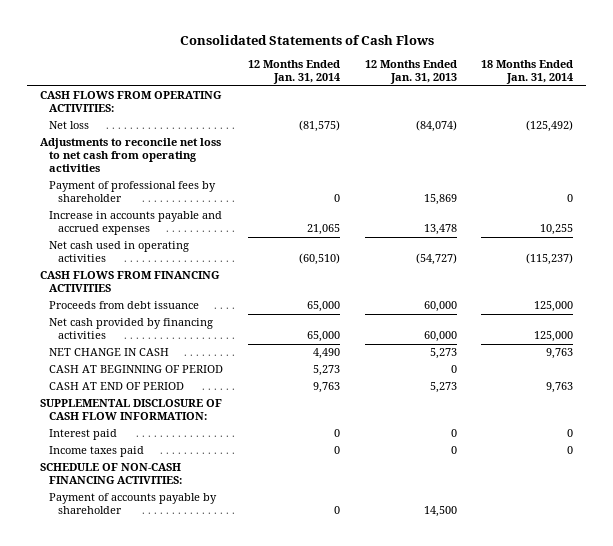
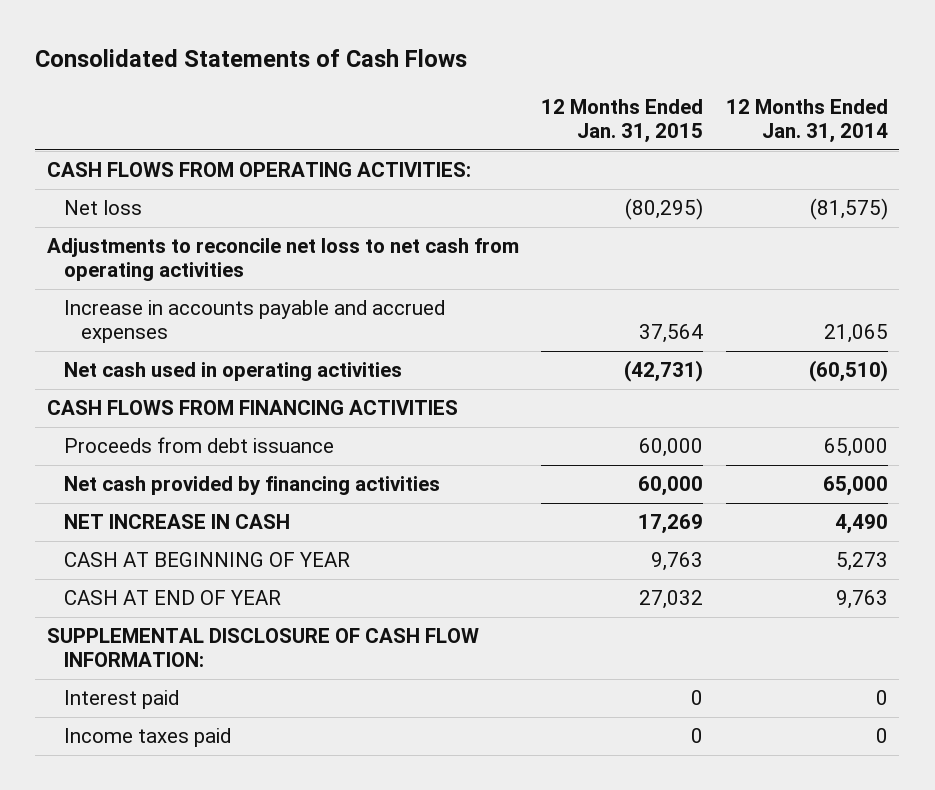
[364,60,457,85] 12 Months Ended Jan. 31, 2013 -> none
[481,60,574,85] 18 Months Ended Jan. 31, 2014 -> none
none -> [541,98,704,143] 12 Months Ended Jan. 31, 2015
[48,181,216,203] Payment of professional fees by shareholder -> none
[48,348,169,357] NET CHANGE IN CASH -> [63,514,290,530] NET INCREASE IN CASH
[48,365,223,374] CASH AT BEGINNING OF PERIOD -> [63,552,350,568] CASH AT BEGINNING OF YEAR
[48,382,184,391] CASH AT END OF PERIOD -> [63,590,281,606] CASH AT END OF YEAR
[39,463,182,485] SCHEDULE OF NON-CASH FINANCING ACTIVITIES: -> none
[48,493,217,515] Payment of accounts payable by shareholder -> none

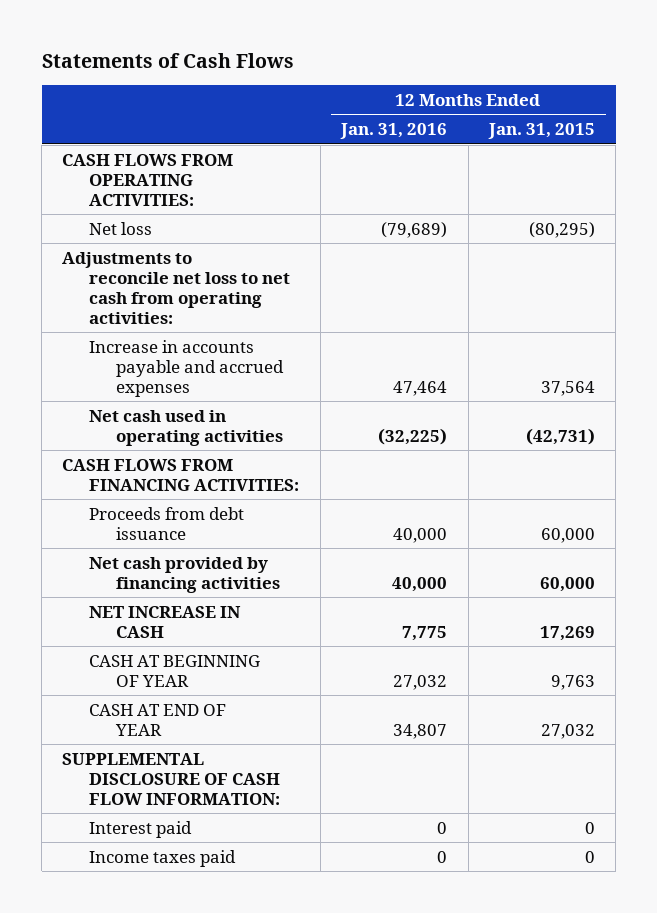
[35,49,468,68] Consolidated Statements of Cash Flows -> [41,52,294,68] Statements of Cash Flows
[726,98,889,143] 12 Months Ended Jan. 31, 2014 -> none
none -> [340,123,448,140] Jan. 31, 2016
[46,238,519,282] Adjustments to reconcile net loss to net cash from operating activities -> [62,251,291,324] Adjustments to reconcile net loss to net cash from operating activities:
[46,400,458,416] CASH FLOWS FROM FINANCING ACTIVITIES -> [62,458,300,491] CASH FLOWS FROM FINANCING ACTIVITIES:

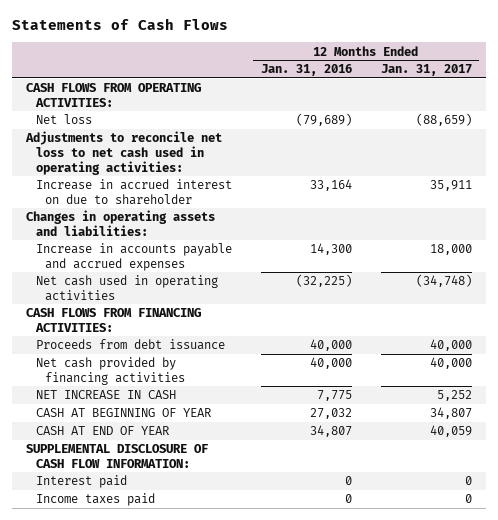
[488,123,596,140] Jan. 31, 2015 -> none
none -> [380,64,472,77] Jan. 31, 2017
[62,251,291,324] Adjustments to reconcile net loss to net cash from operating activities: -> [25,131,223,175] Adjustments to reconcile net loss to net cash used in operating activities:
none -> [35,179,232,205] Increase in accrued interest on due to shareholder
none -> [26,210,216,236] Changes in operating assets and liabilities:
[393,380,448,396] 47,464 -> [309,243,352,256] 14,300

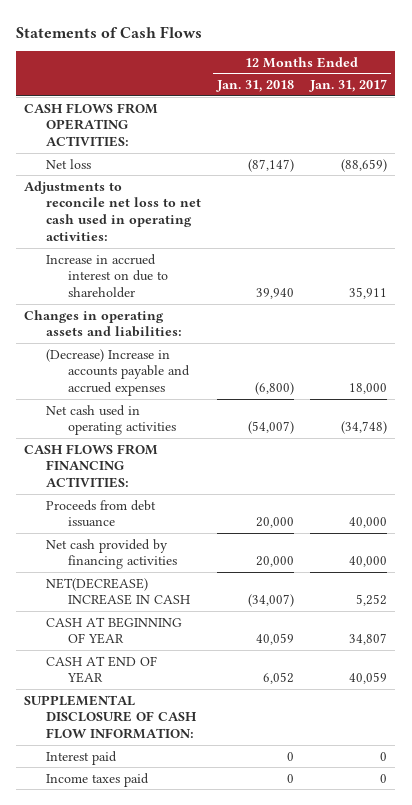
[260,64,352,77] Jan. 31, 2016 -> none
none -> [216,80,295,93] Jan. 31, 2018
[35,243,232,271] Increase in accounts payable and accrued expenses -> [46,348,190,397] (Decrease) Increase in accounts payable and accrued expenses
[35,390,176,400] NET INCREASE IN CASH -> [46,577,190,606] NET(DECREASE) INCREASE IN CASH

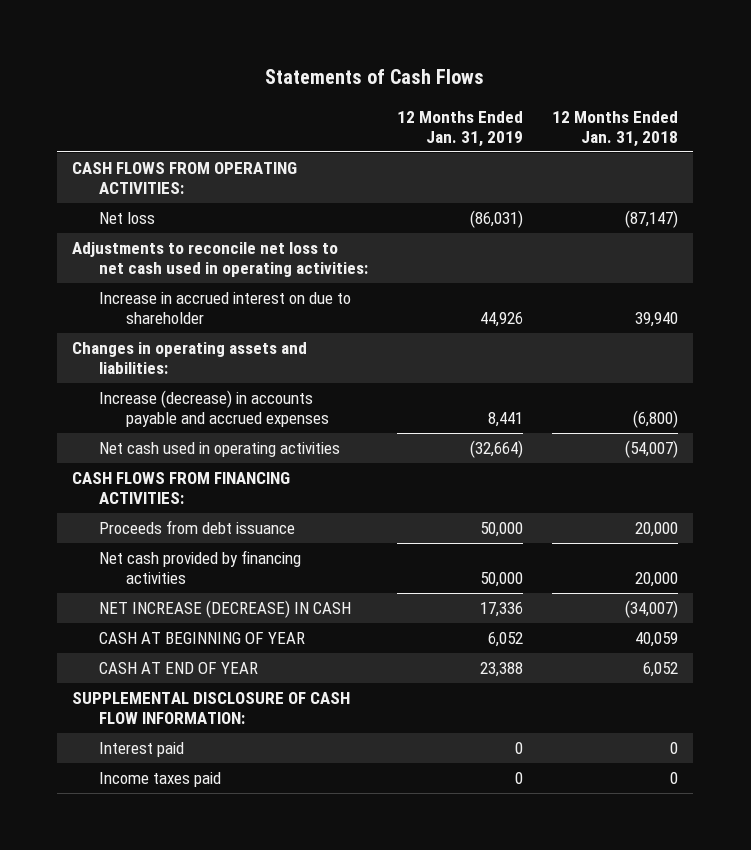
[309,79,388,93] Jan. 31, 2017 -> none
none -> [397,110,524,147] 12 Months Ended Jan. 31, 2019
[46,348,190,397] (Decrease) Increase in accounts payable and accrued expenses -> [99,390,329,428] Increase (decrease) in accounts payable and accrued expenses
[46,577,190,606] NET(DECREASE) INCREASE IN CASH -> [99,600,352,619] NET INCREASE (DECREASE) IN CASH

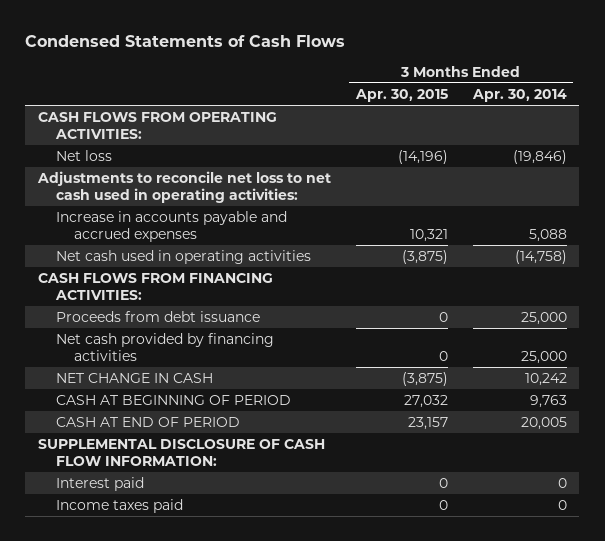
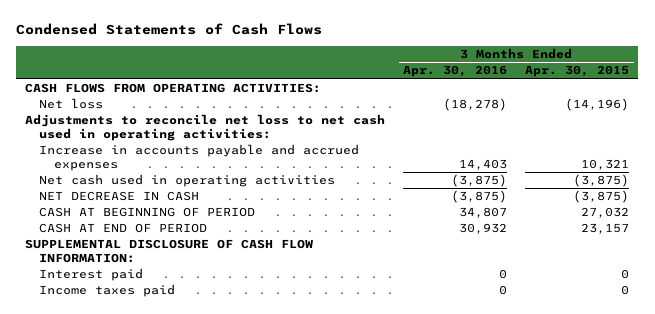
[471,89,567,103] Apr. 30, 2014 -> none
none -> [403,65,508,78] Apr. 30, 2016
[37,273,273,300] CASH FLOWS FROM FINANCING ACTIVITIES: -> none
[56,311,261,323] Proceeds from debt issuance -> none
[56,333,275,361] Net cash provided by financing activities -> none
[56,373,214,384] NET CHANGE IN CASH -> [39,191,200,202] NET DECREASE IN CASH

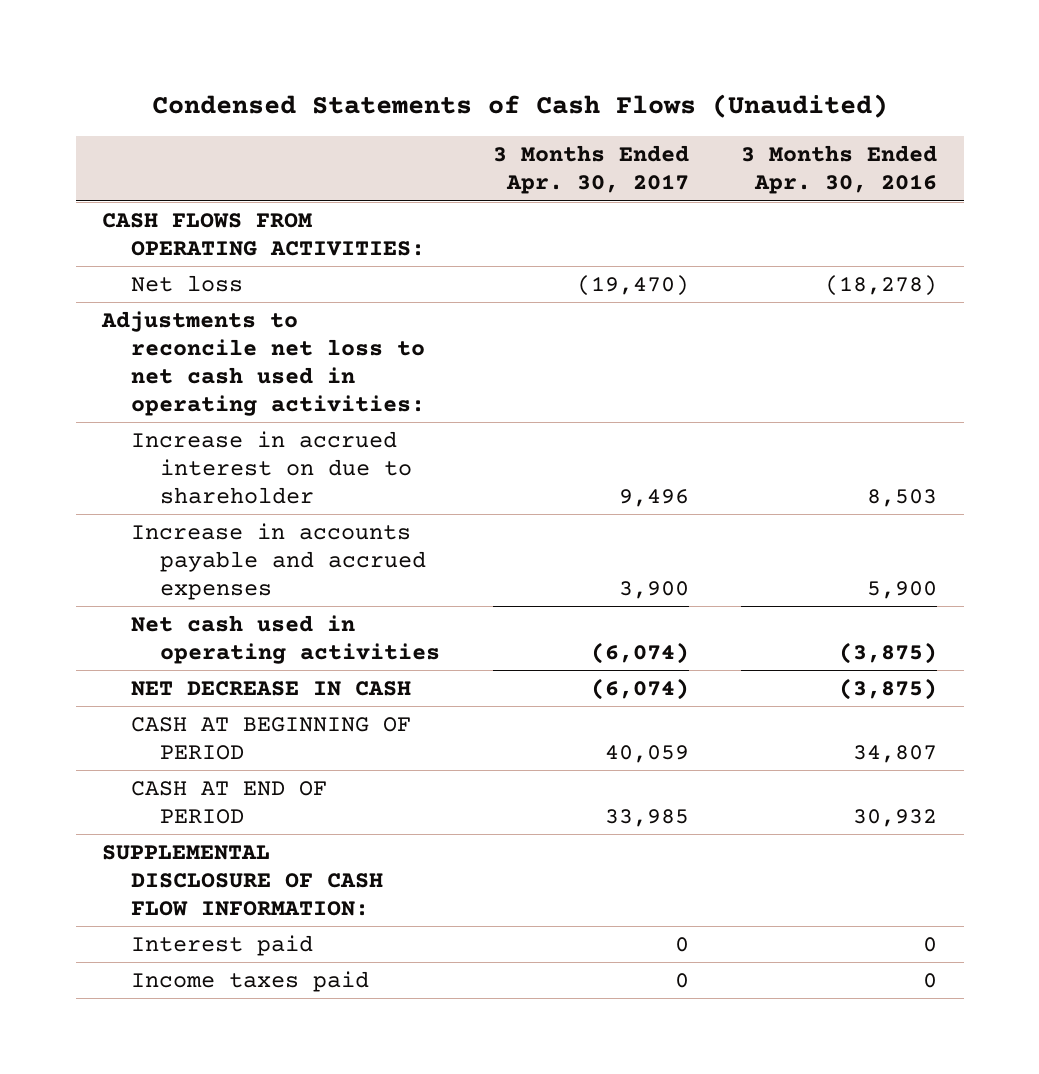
[16,23,323,36] Condensed Statements of Cash Flows -> [151,93,888,118] Condensed Statements of Cash Flows (Unaudited)
[525,65,630,78] Apr. 30, 2015 -> none
none -> [492,145,689,195] 3 Months Ended Apr. 30, 2017
none -> [131,431,413,504] Increase in accrued interest on due to shareholder
[459,158,508,170] 14,403 -> [867,580,938,599] 5,900

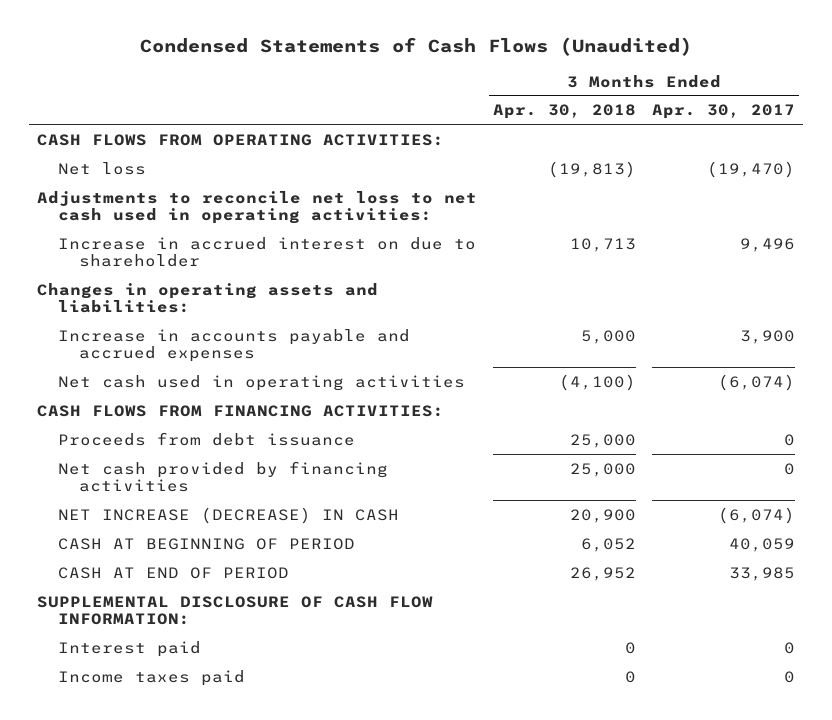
[741,145,938,195] 3 Months Ended Apr. 30, 2016 -> none
none -> [493,104,637,120] Apr. 30, 2018
none -> [37,282,379,314] Changes in operating assets and liabilities:
none -> [37,404,445,417] CASH FLOWS FROM FINANCING ACTIVITIES:
none -> [57,431,355,446] Proceeds from debt issuance
none -> [57,460,388,493] Net cash provided by financing activities
[131,681,412,697] NET DECREASE IN CASH -> [57,506,399,524] NET INCREASE (DECREASE) IN CASH

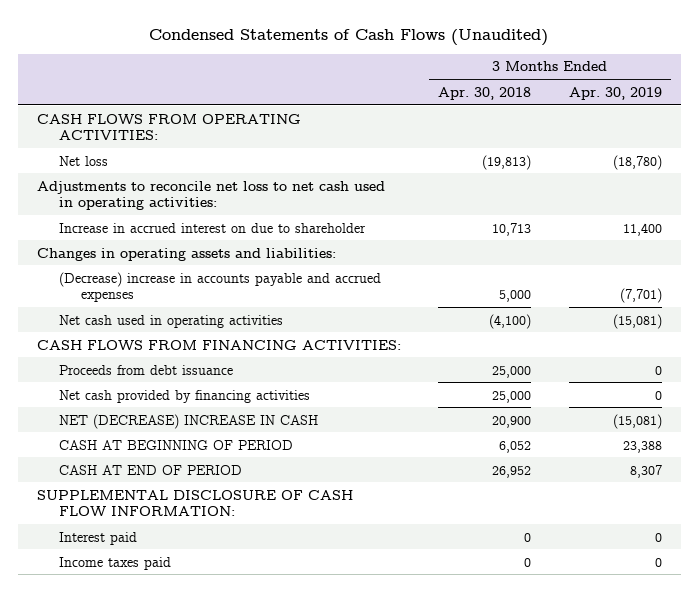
[652,104,796,120] Apr. 30, 2017 -> none
none -> [568,86,662,100] Apr. 30, 2019
[57,328,410,363] Increase in accounts payable and accrued expenses -> [58,271,381,303] (Decrease) increase in accounts payable and accrued expenses
[57,506,399,524] NET INCREASE (DECREASE) IN CASH -> [58,413,318,429] NET (DECREASE) INCREASE IN CASH

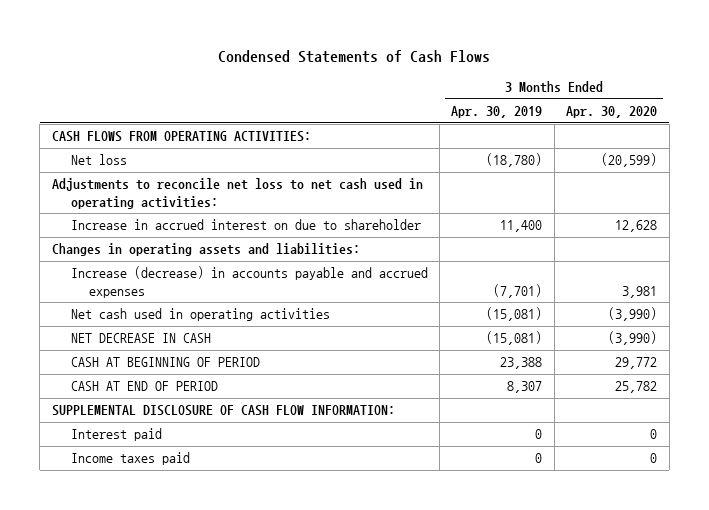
[149,28,549,46] Condensed Statements of Cash Flows (Unaudited) -> [218,50,491,64] Condensed Statements of Cash Flows
[438,86,532,100] Apr. 30, 2018 -> none
none -> [566,106,658,119] Apr. 30, 2020
[58,271,381,303] (Decrease) increase in accounts payable and accrued expenses -> [70,266,428,298] Increase (decrease) in accounts payable and accrued expenses
[36,339,401,350] CASH FLOWS FROM FINANCING ACTIVITIES: -> none
[58,364,233,375] Proceeds from debt issuance -> none
[58,389,310,403] Net cash provided by financing activities -> none
[58,413,318,429] NET (DECREASE) INCREASE IN CASH -> [70,333,211,344] NET DECREASE IN CASH

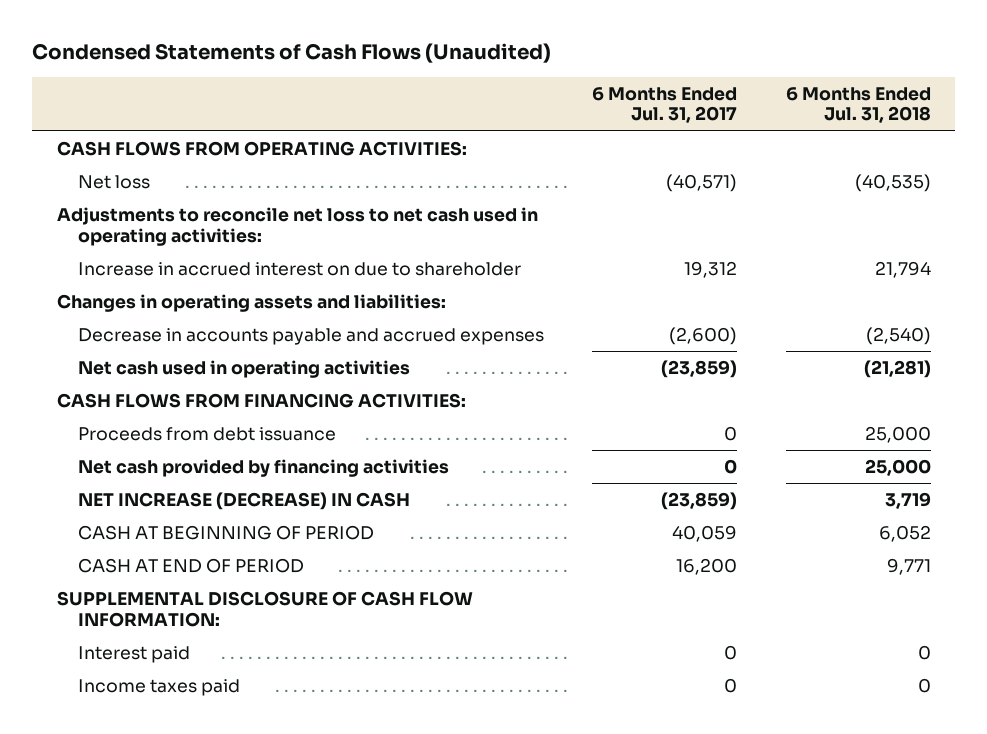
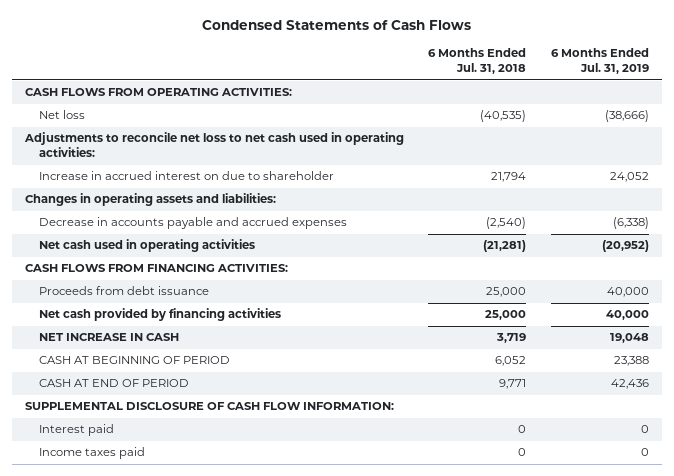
[32,43,552,64] Condensed Statements of Cash Flows (Unaudited) -> [201,20,471,31] Condensed Statements of Cash Flows
[592,86,738,124] 6 Months Ended Jul. 31, 2017 -> none
none -> [551,48,650,75] 6 Months Ended Jul. 31, 2019
[77,491,410,510] NET INCREASE (DECREASE) IN CASH -> [39,333,180,342] NET INCREASE IN CASH

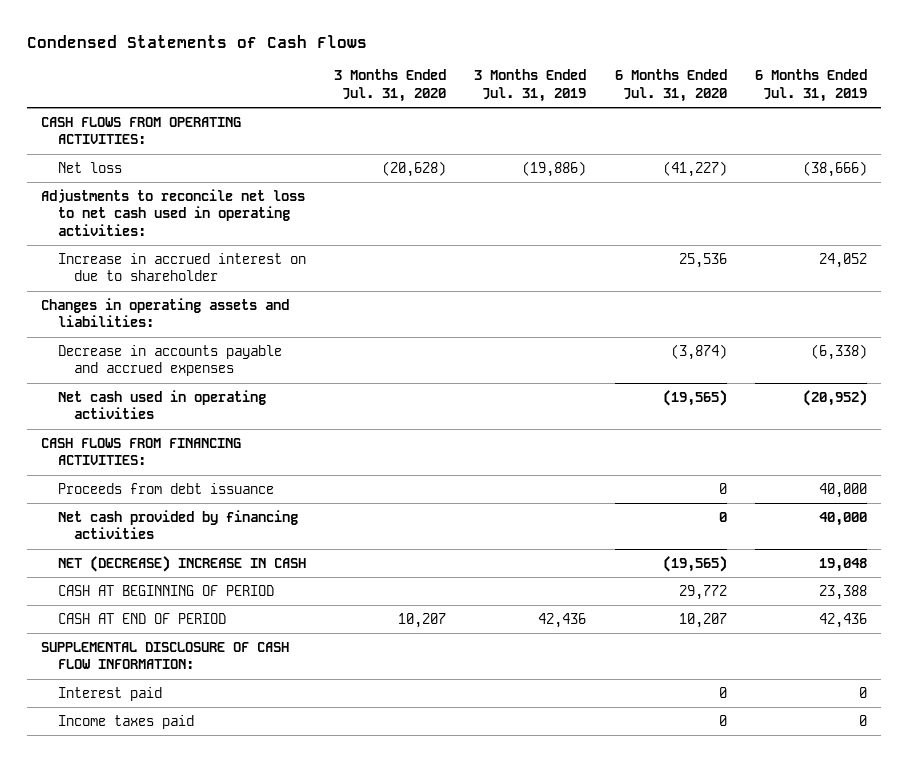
[428,48,527,75] 6 Months Ended Jul. 31, 2018 -> none
none -> [333,69,446,103] 3 Months Ended Jul. 31, 2020
none -> [474,69,587,103] 3 Months Ended Jul. 31, 2019
none -> [614,69,727,103] 6 Months Ended Jul. 31, 2020
[39,333,180,342] NET INCREASE IN CASH -> [57,555,306,572] NET (DECREASE) INCREASE IN CASH

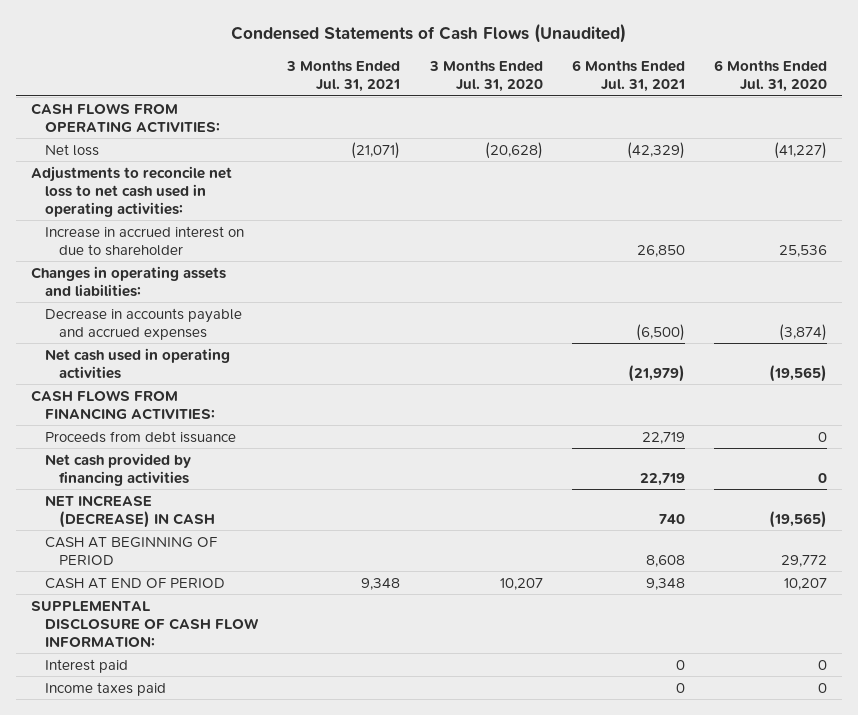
[26,35,367,49] Condensed Statements of Cash Flows -> [231,23,627,44] Condensed Statements of Cash Flows (Unaudited)
[474,69,587,103] 3 Months Ended Jul. 31, 2019 -> none
[755,69,868,103] 6 Months Ended Jul. 31, 2019 -> none
none -> [286,59,401,92] 3 Months Ended Jul. 31, 2021
none -> [572,59,686,92] 6 Months Ended Jul. 31, 2021
[57,555,306,572] NET (DECREASE) INCREASE IN CASH -> [45,494,216,528] NET INCREASE (DECREASE) IN CASH

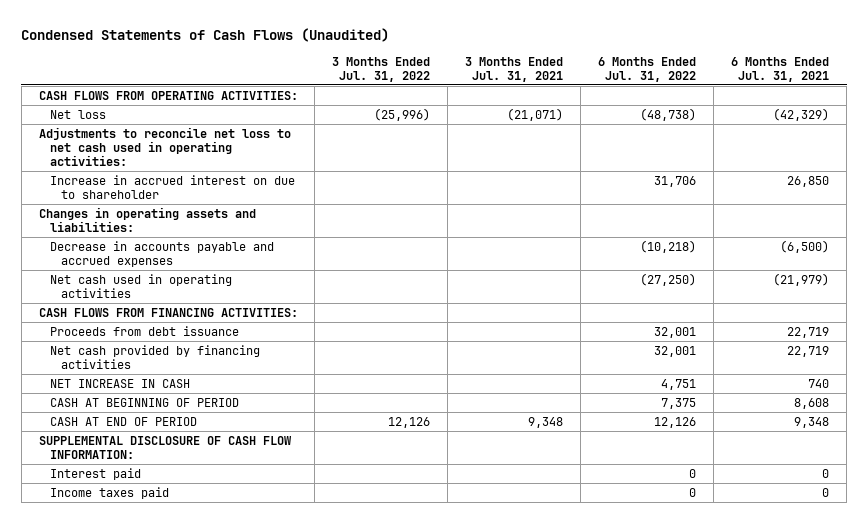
[428,59,543,92] 3 Months Ended Jul. 31, 2020 -> none
[714,59,828,92] 6 Months Ended Jul. 31, 2020 -> none
none -> [332,56,431,82] 3 Months Ended Jul. 31, 2022
none -> [598,56,697,82] 6 Months Ended Jul. 31, 2022
[45,494,216,528] NET INCREASE (DECREASE) IN CASH -> [49,378,190,388] NET INCREASE IN CASH

